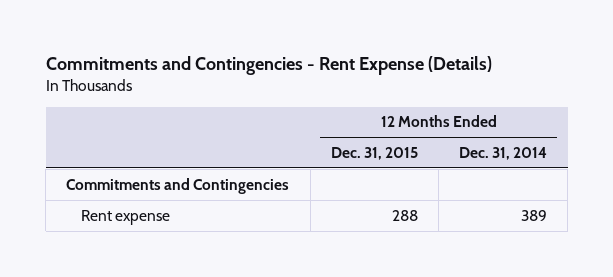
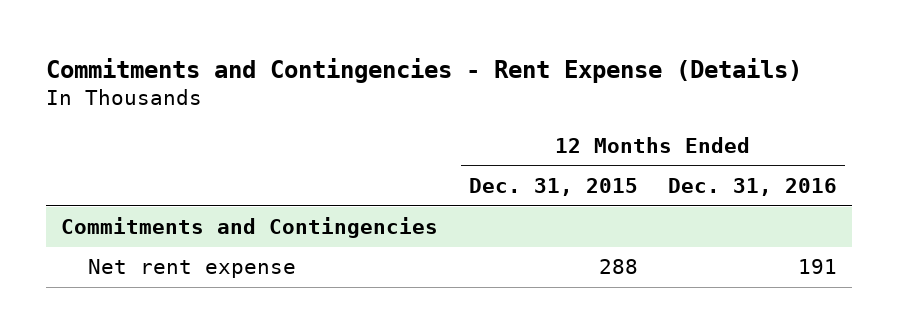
[458,146,547,160] Dec. 31, 2014 -> none
none -> [668,178,838,197] Dec. 31, 2016
[80,209,170,225] Rent expense -> [88,259,297,279] Net rent expense

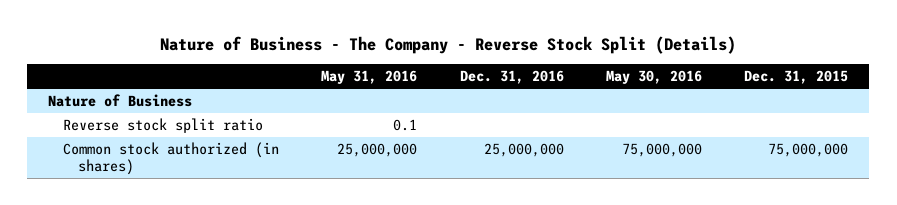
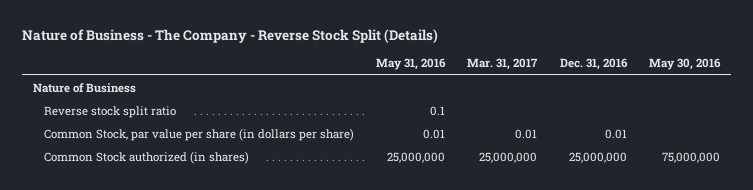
[744,70,849,85] Dec. 31, 2015 -> none
none -> [467,58,539,71] Mar. 31, 2017
none -> [43,127,354,141] Common Stock, par value per share (in dollars per share)
[63,142,280,176] Common stock authorized (in shares) -> [43,150,249,164] Common Stock authorized (in shares)

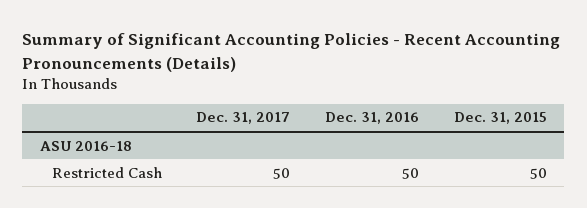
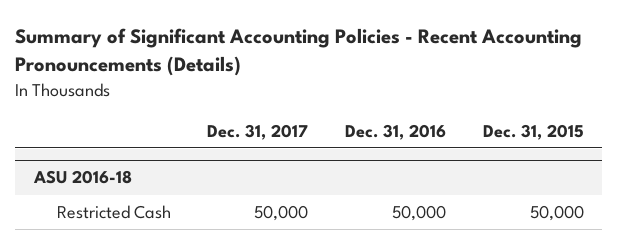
[273,167,291,179] 50 -> [254,205,309,222] 50,000
[402,167,420,179] 50 -> [392,205,447,222] 50,000
[529,167,547,179] 50 -> [529,205,584,222] 50,000

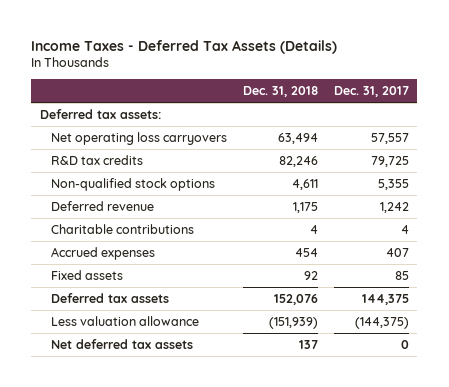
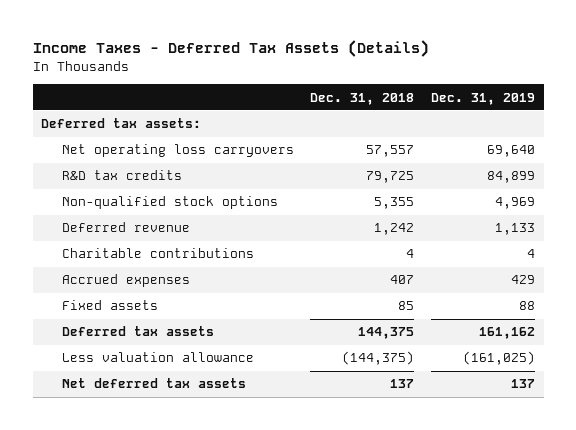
[334,86,410,98] Dec. 31, 2017 -> none
none -> [431,92,536,105] Dec. 31, 2019
[278,132,319,144] 63,494 -> [366,145,415,158] 57,557
[279,155,319,167] 82,246 -> [366,171,415,184] 79,725
[292,178,319,190] 4,611 -> [374,197,415,210] 5,355
[293,201,319,213] 1,175 -> [374,223,415,236] 1,242
[295,247,319,257] 454 -> [390,275,415,285] 407
[304,270,319,280] 92 -> [398,301,415,311] 85
[274,293,319,305] 152,076 -> [358,327,415,340] 144,375
[269,316,319,329] (151,939) -> [342,351,415,366] (144,375)

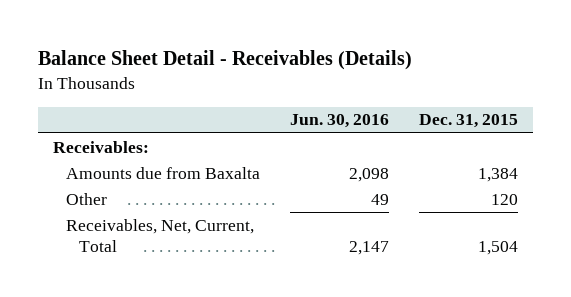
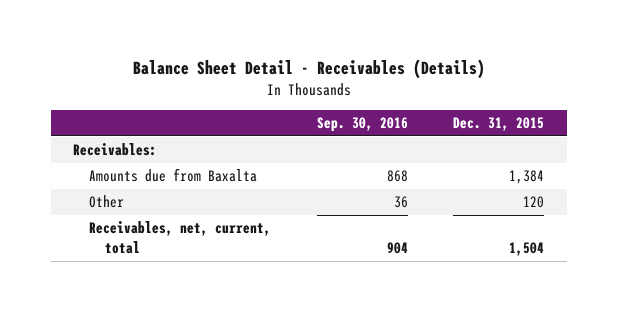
[290,114,390,129] Jun. 30, 2016 -> none
none -> [316,116,408,132] Sep. 30, 2016
[66,218,255,252] Receivables, Net, Current, Total -> [89,221,272,254] Receivables, net, current, total

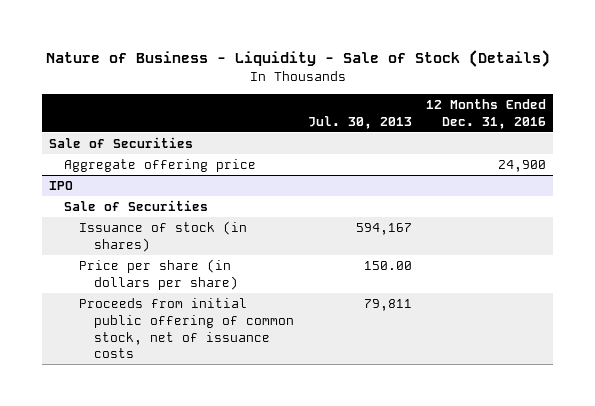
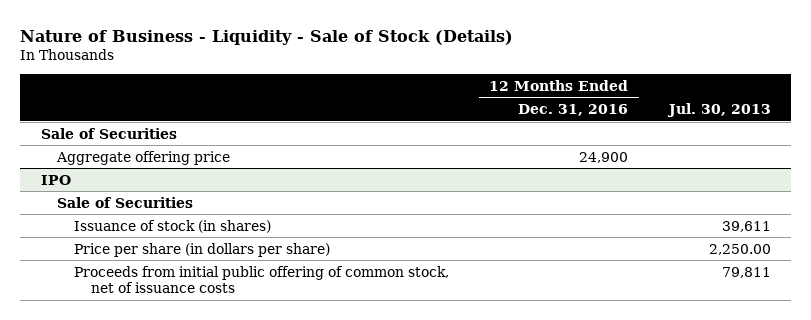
[356,223,413,236] 594,167 -> [721,220,771,232] 39,611
[364,261,413,271] 150.00 -> [708,243,771,255] 2,250.00

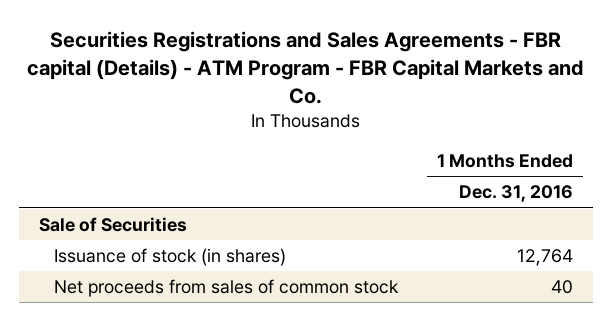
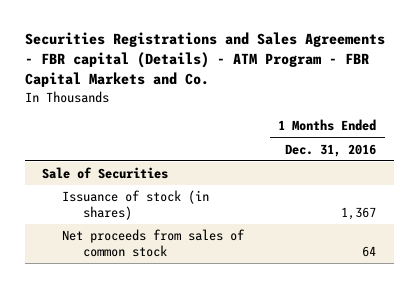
[516,248,573,266] 12,764 -> [341,207,377,221] 1,367
[550,279,573,294] 40 -> [362,246,377,258] 64

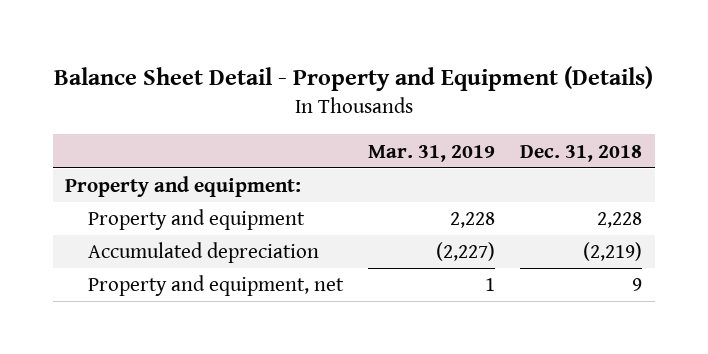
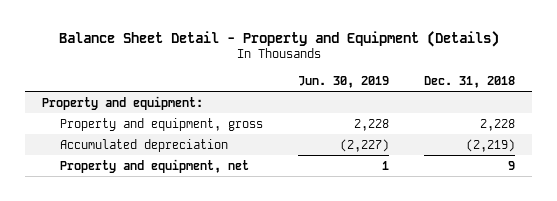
[368,144,496,162] Mar. 31, 2019 -> none
none -> [298,75,390,88] Jun. 30, 2019
[87,209,305,231] Property and equipment -> [60,117,264,131] Property and equipment, gross

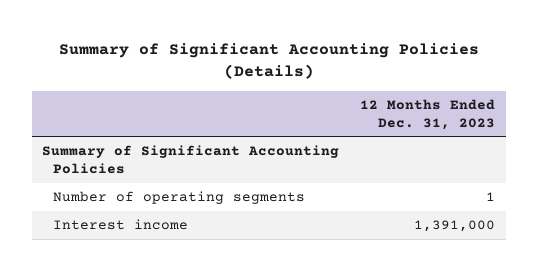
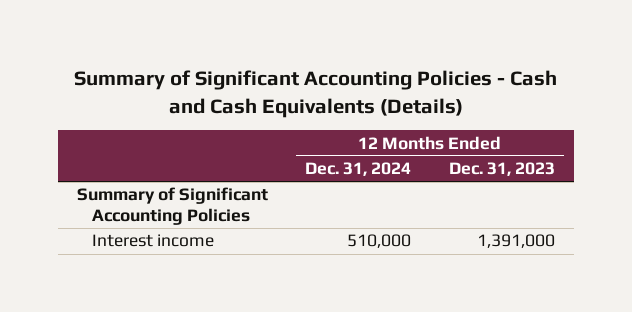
[58,43,479,80] Summary of Significant Accounting Policies (Details) -> [73,70,557,118] Summary of Significant Accounting Policies - Cash and Cash Equivalents (Details)
none -> [305,162,412,177] Dec. 31, 2024
[53,191,306,205] Number of operating segments -> none

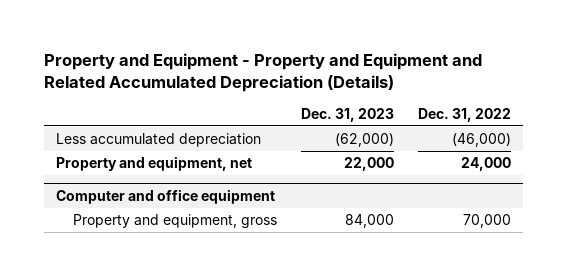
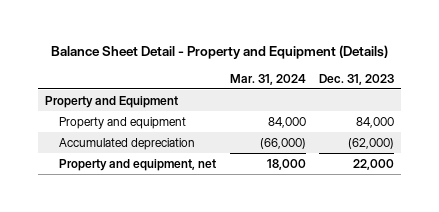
[43,52,482,92] Property and Equipment - Property and Equipment and Related Accumulated Depreciation (Details) -> [50,45,388,60] Balance Sheet Detail - Property and Equipment (Details)
[418,108,512,123] Dec. 31, 2022 -> none
none -> [229,73,306,85] Mar. 31, 2024
none -> [44,95,178,108] Property and Equipment
none -> [58,116,186,129] Property and equipment
[55,133,261,148] Less accumulated depreciation -> [58,137,195,150] Accumulated depreciation
[55,188,275,204] Computer and office equipment -> none
[73,214,278,229] Property and equipment, gross -> none

